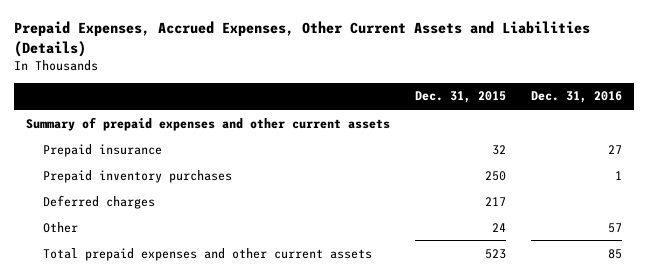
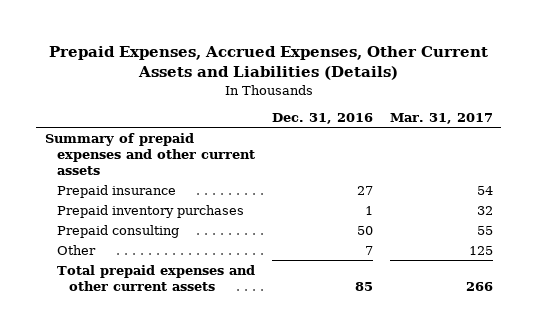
[414,91,506,104] Dec. 31, 2015 -> none
none -> [389,113,493,125] Mar. 31, 2017
[43,194,156,209] Deferred charges -> none
none -> [57,224,180,238] Prepaid consulting
[607,222,622,233] 57 -> [364,245,373,255] 7

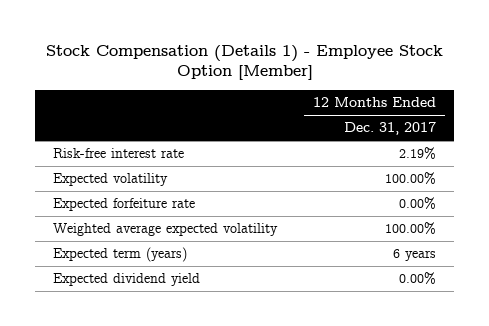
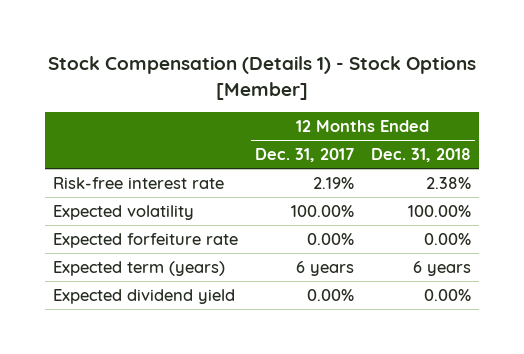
[45,44,443,81] Stock Compensation (Details 1) - Employee Stock Option [Member] -> [47,56,476,100] Stock Compensation (Details 1) - Stock Options [Member]
none -> [370,148,471,163] Dec. 31, 2018
[52,223,278,237] Weighted average expected volatility -> none

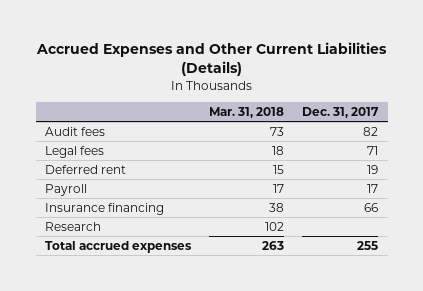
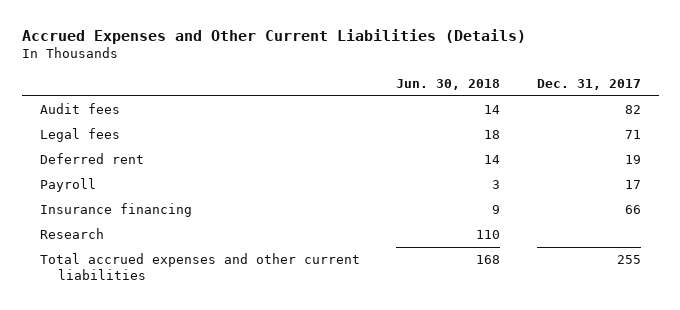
[209,106,285,118] Mar. 31, 2018 -> none
none -> [396,78,501,90] Jun. 30, 2018
[44,240,192,253] Total accrued expenses -> [39,253,360,281] Total accrued expenses and other current liabilities

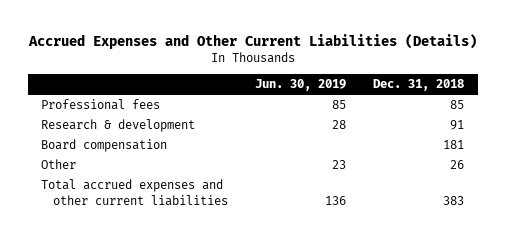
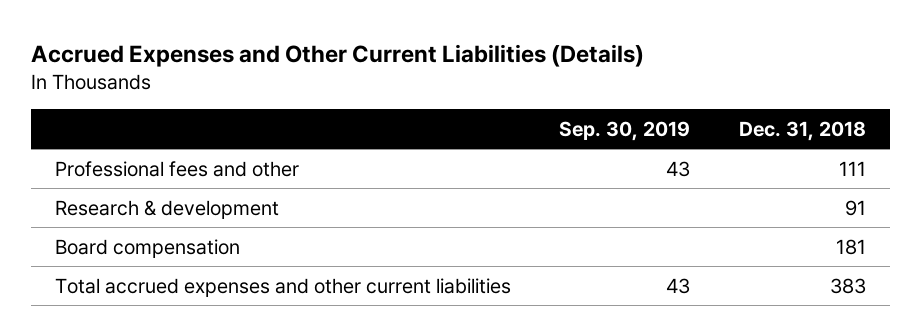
[254,79,346,92] Jun. 30, 2019 -> none
none -> [559,120,691,141] Sep. 30, 2019
[41,99,161,111] Professional fees -> [55,160,300,177] Professional fees and other
[450,100,465,110] 85 -> [838,160,866,176] 111
[41,159,77,170] Other -> none

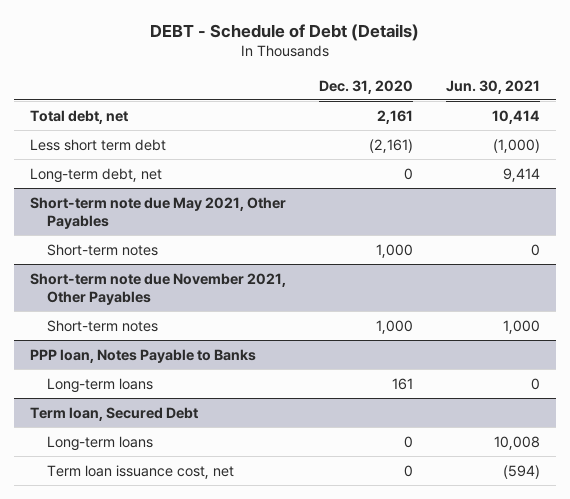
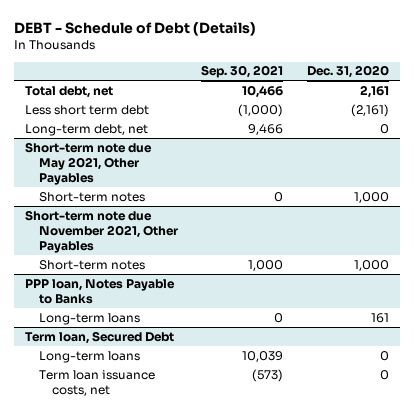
[445,79,540,94] Jun. 30, 2021 -> none
none -> [201,65,284,79] Sep. 30, 2021
[46,464,234,479] Term loan issuance cost, net -> [38,369,155,397] Term loan issuance costs, net

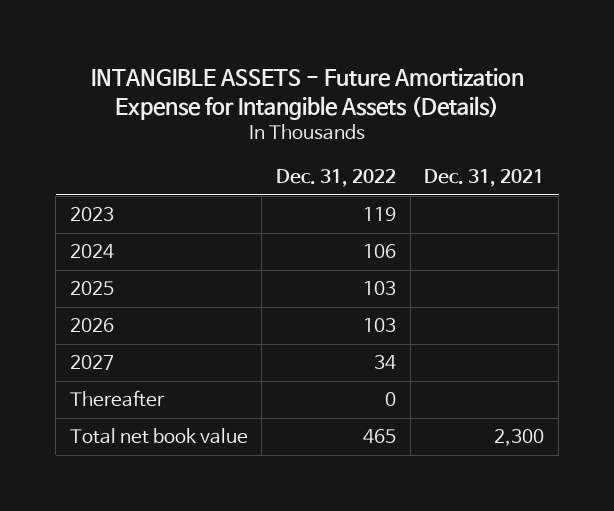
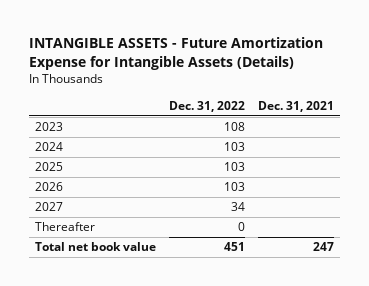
[363,207,397,222] 119 -> [223,122,245,132] 108
[363,244,397,259] 106 -> [223,142,245,152] 103
[363,429,397,444] 465 -> [223,242,245,252] 451
[494,429,545,447] 2,300 -> [312,242,334,252] 247

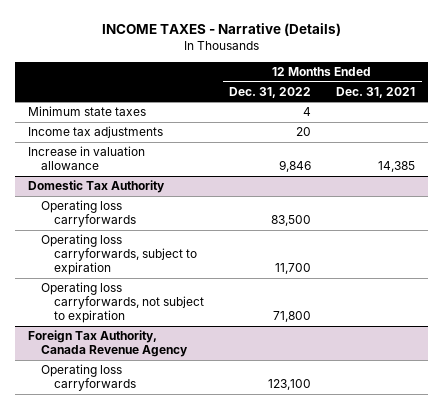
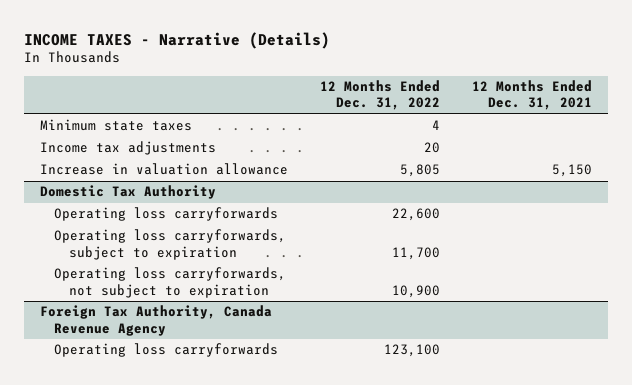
[279,160,312,173] 9,846 -> [399,164,440,178] 5,805
[378,161,416,173] 14,385 -> [551,164,592,178] 5,150
[271,215,312,227] 83,500 -> [391,208,440,222] 22,600
[273,311,312,323] 71,800 -> [391,284,440,298] 10,900

